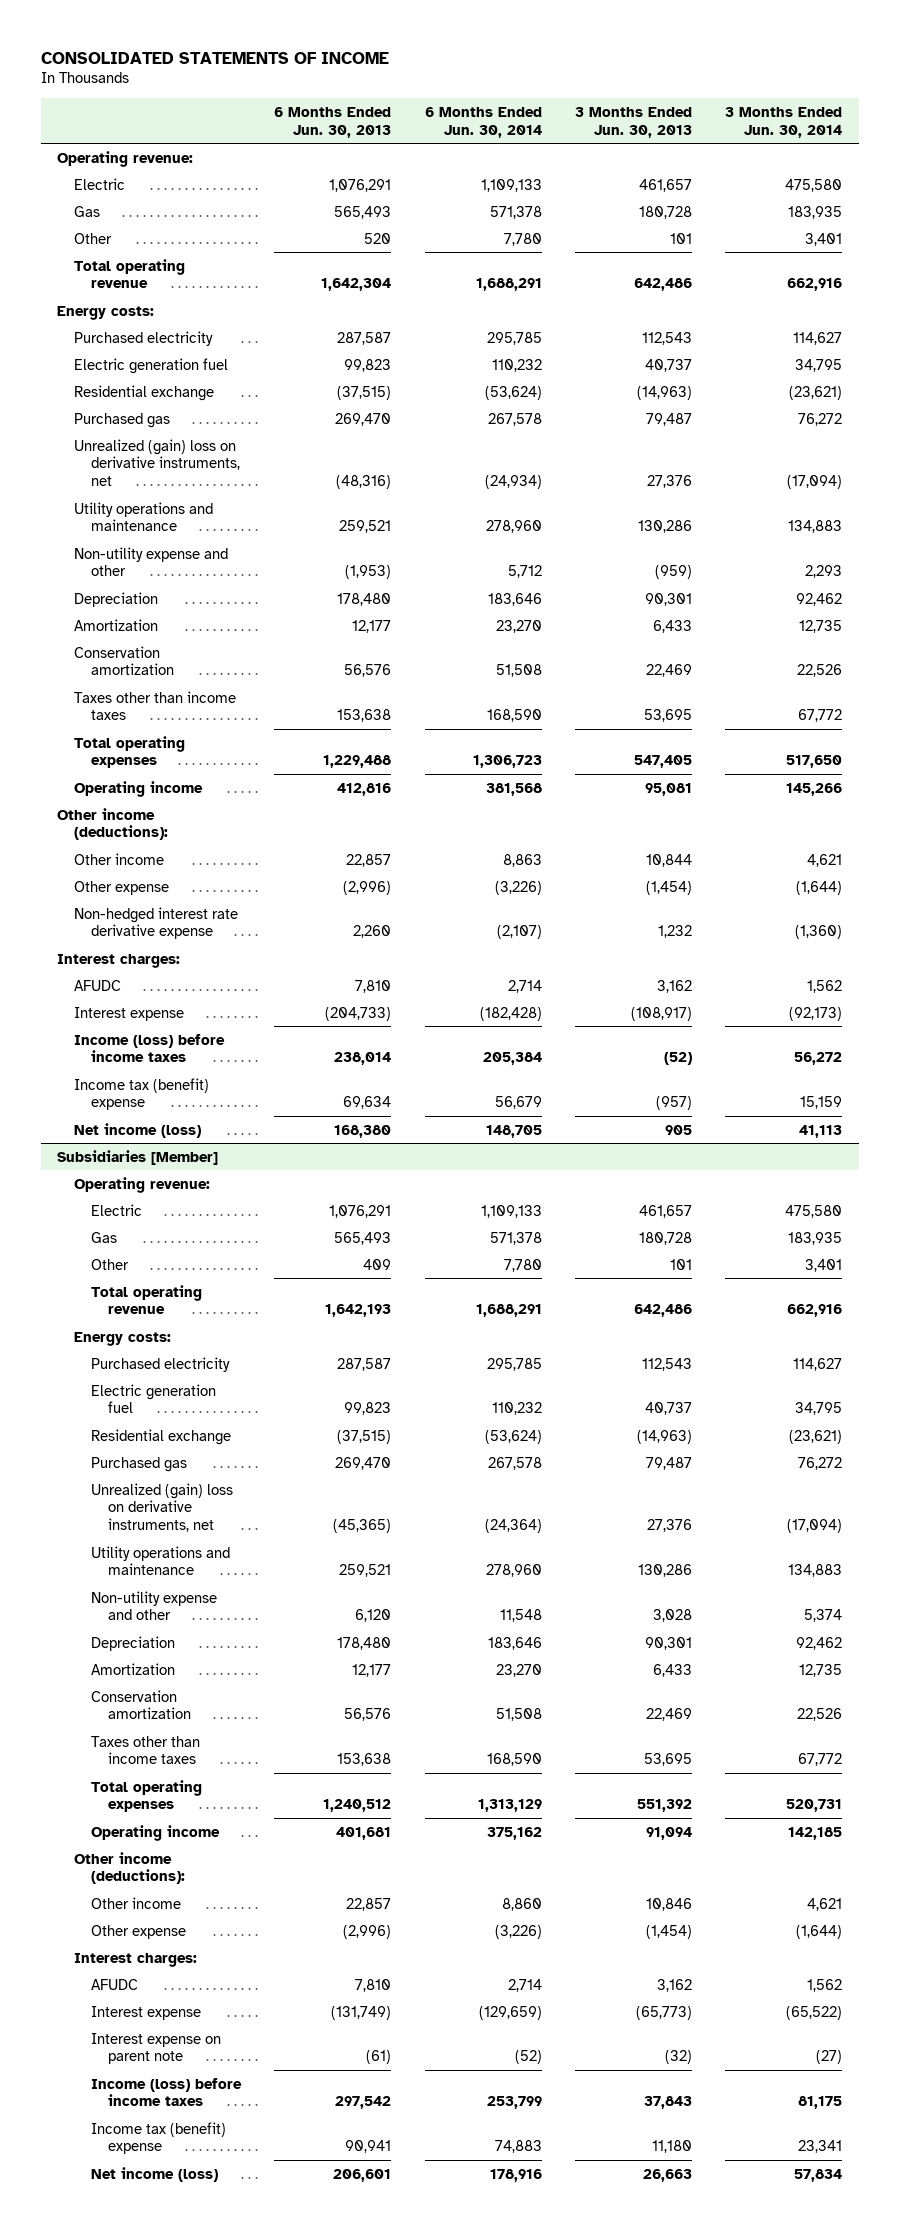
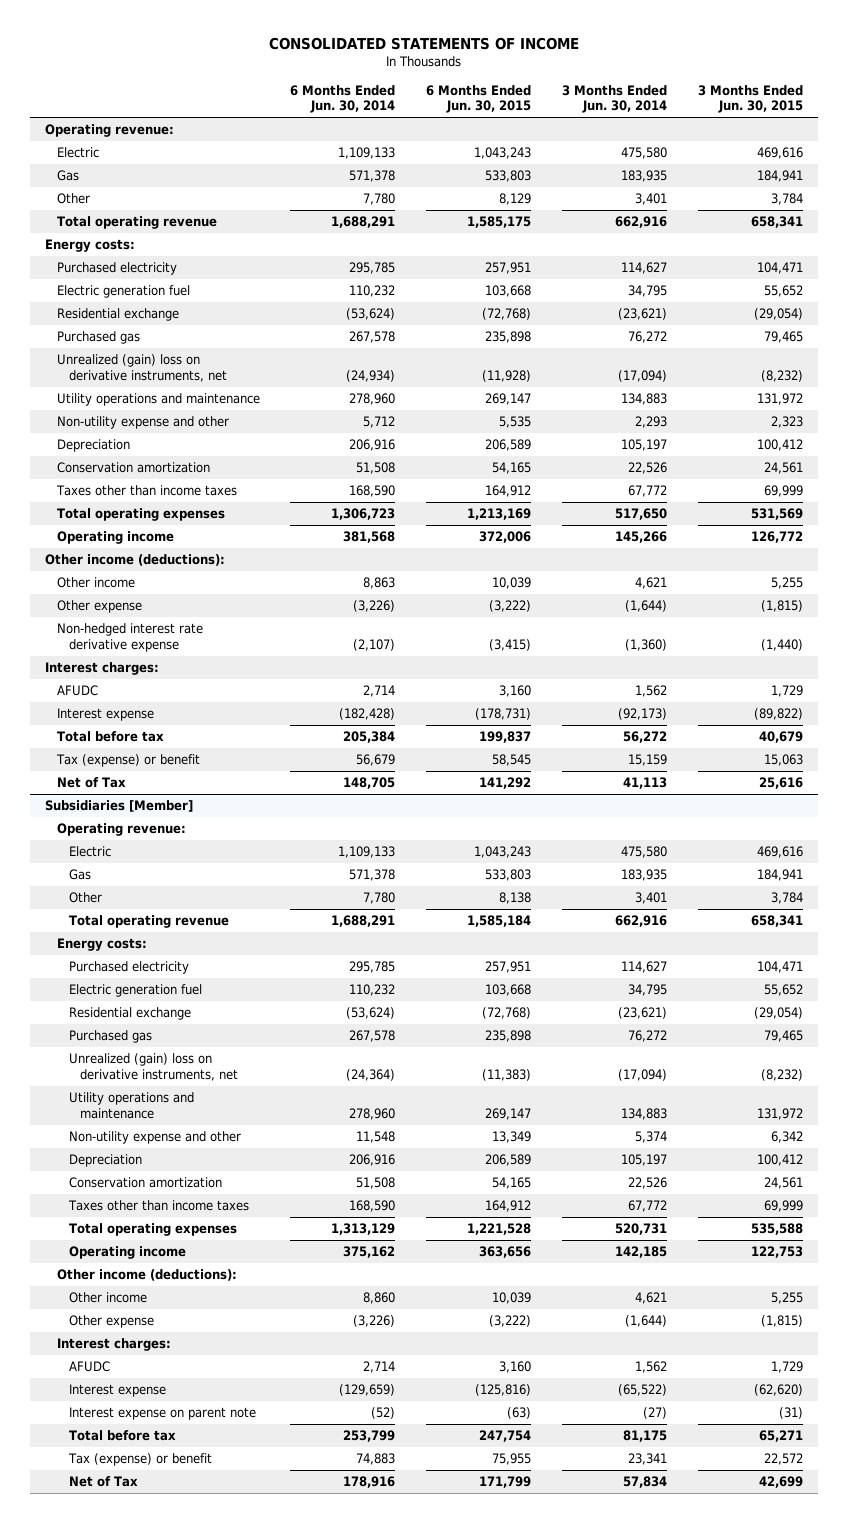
[274,106,392,138] 6 Months Ended Jun. 30, 2013 -> none
[574,106,692,138] 3 Months Ended Jun. 30, 2013 -> none
none -> [426,84,532,114] 6 Months Ended Jun. 30, 2015
none -> [697,84,803,114] 3 Months Ended Jun. 30, 2015
[74,618,159,631] Amortization -> none
[487,592,542,606] 183,646 -> [349,439,396,452] 206,916
[795,592,842,606] 92,462 -> [620,439,667,452] 105,197
[74,1033,226,1063] Income (loss) before income taxes -> [56,731,164,743] Total before tax
[74,1077,210,1111] Income tax (benefit) expense -> [55,754,200,768] Tax (expense) or benefit
[74,1122,202,1138] Net income (loss) -> [56,777,126,789] Net of Tax
[91,1662,176,1675] Amortization -> none
[487,1636,542,1650] 183,646 -> [349,1154,396,1167] 206,916
[795,1636,842,1650] 92,462 -> [620,1154,667,1167] 105,197
[91,2077,243,2107] Income (loss) before income taxes -> [68,1430,176,1442] Total before tax
[91,2121,227,2155] Income tax (benefit) expense -> [67,1453,212,1467] Tax (expense) or benefit
[91,2166,219,2182] Net income (loss) -> [68,1476,138,1488] Net of Tax

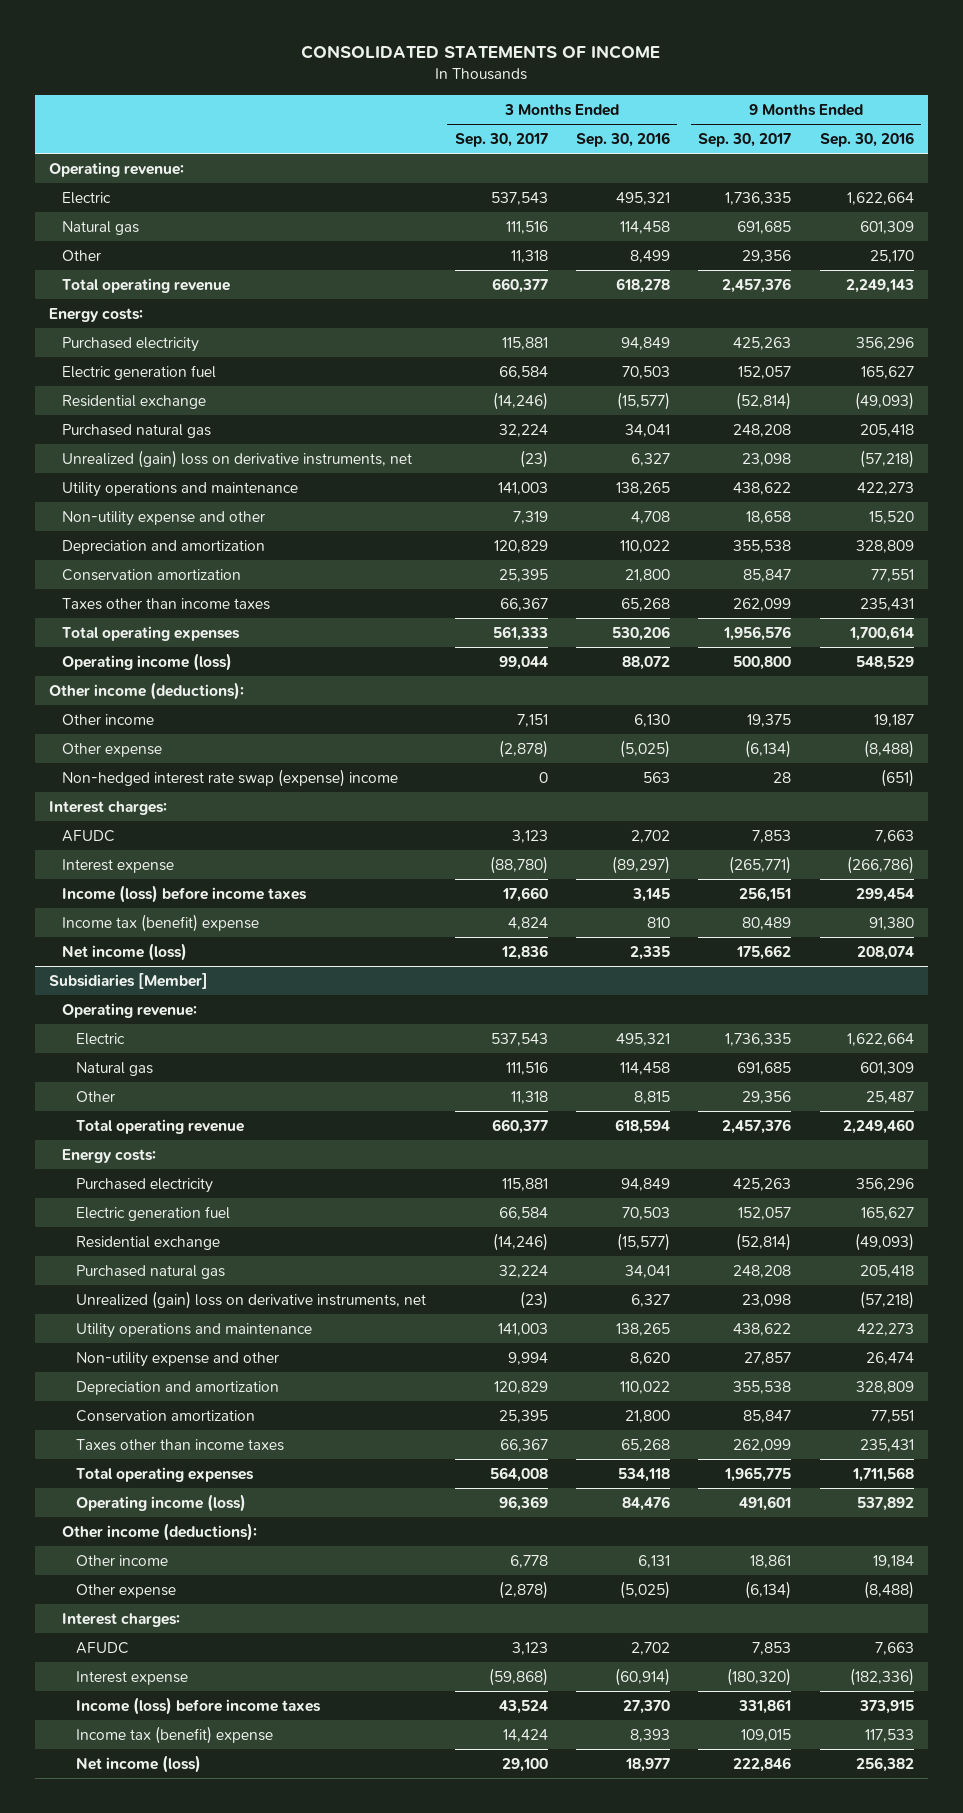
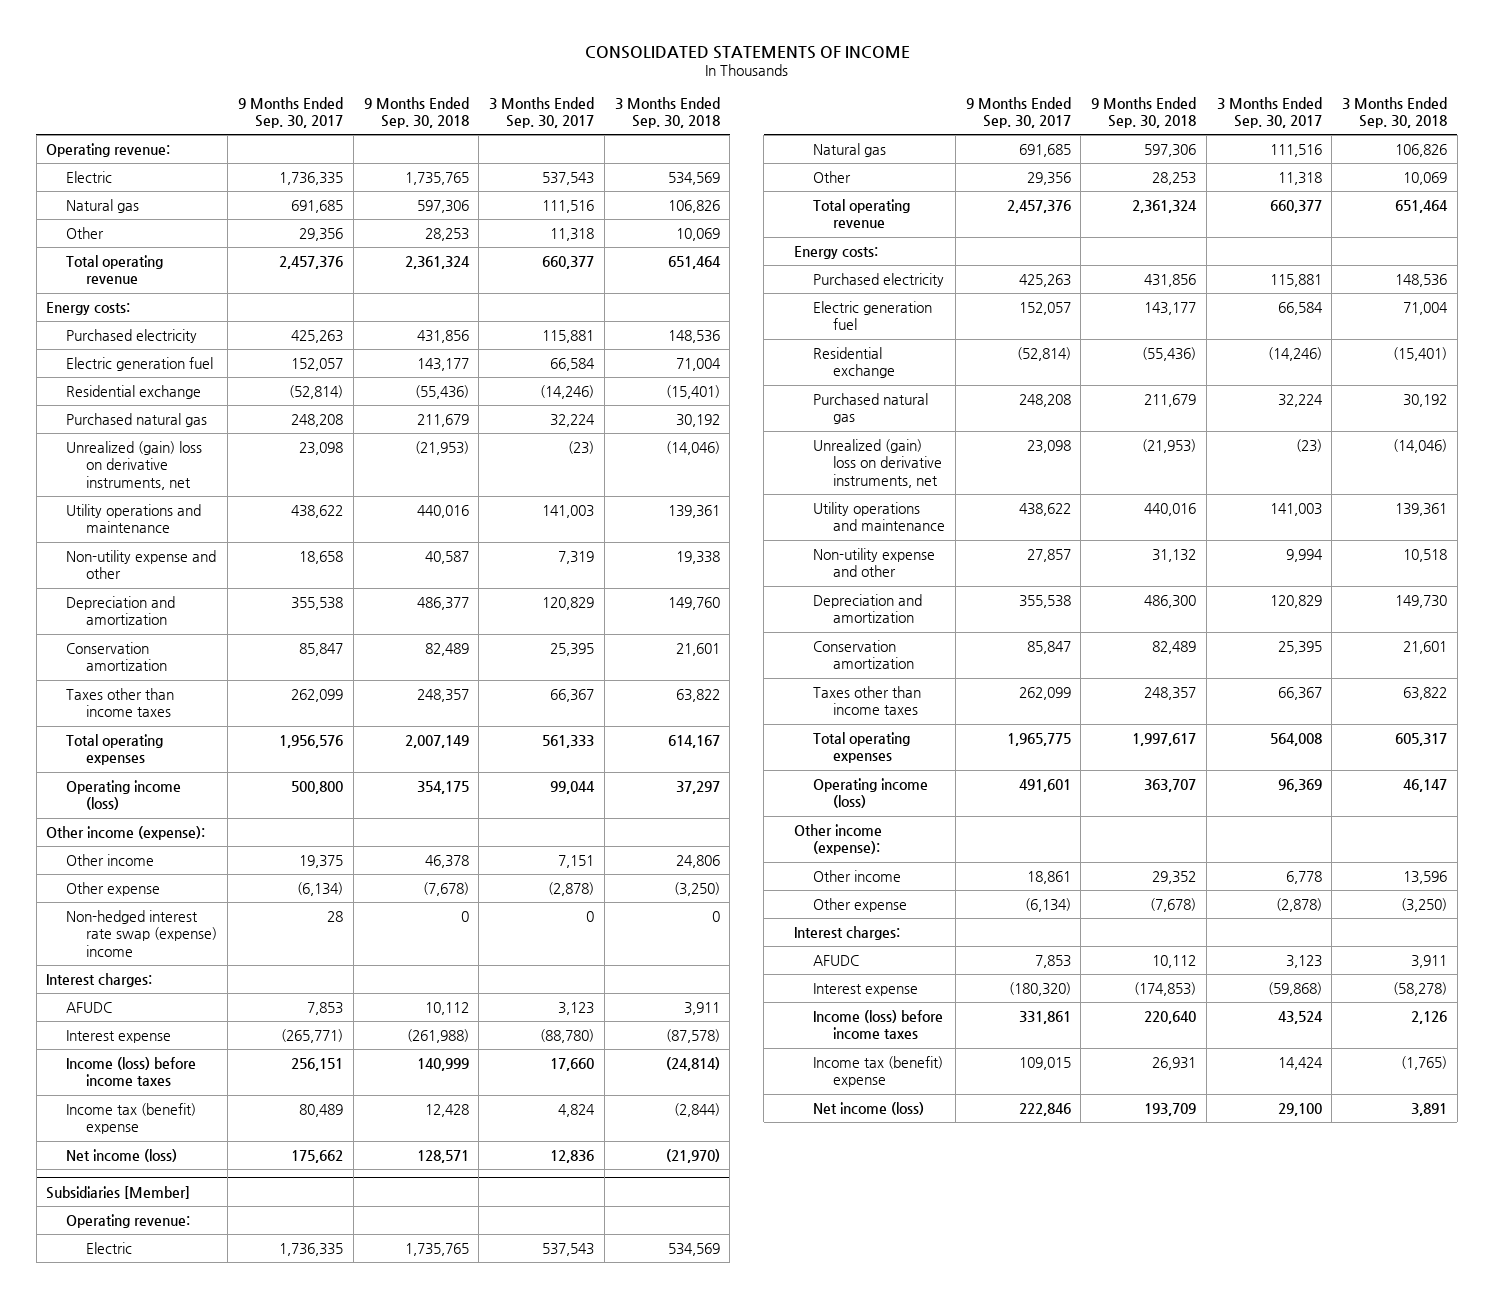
[575,132,670,148] Sep. 30, 2016 -> none
[819,132,914,148] Sep. 30, 2016 -> none
none -> [363,96,469,129] 9 Months Ended Sep. 30, 2018
none -> [614,96,720,129] 3 Months Ended Sep. 30, 2018
[48,681,244,700] Other income (deductions): -> [46,825,206,840] Other income (expense):
[62,1522,258,1541] Other income (deductions): -> [793,823,882,856] Other income (expense):

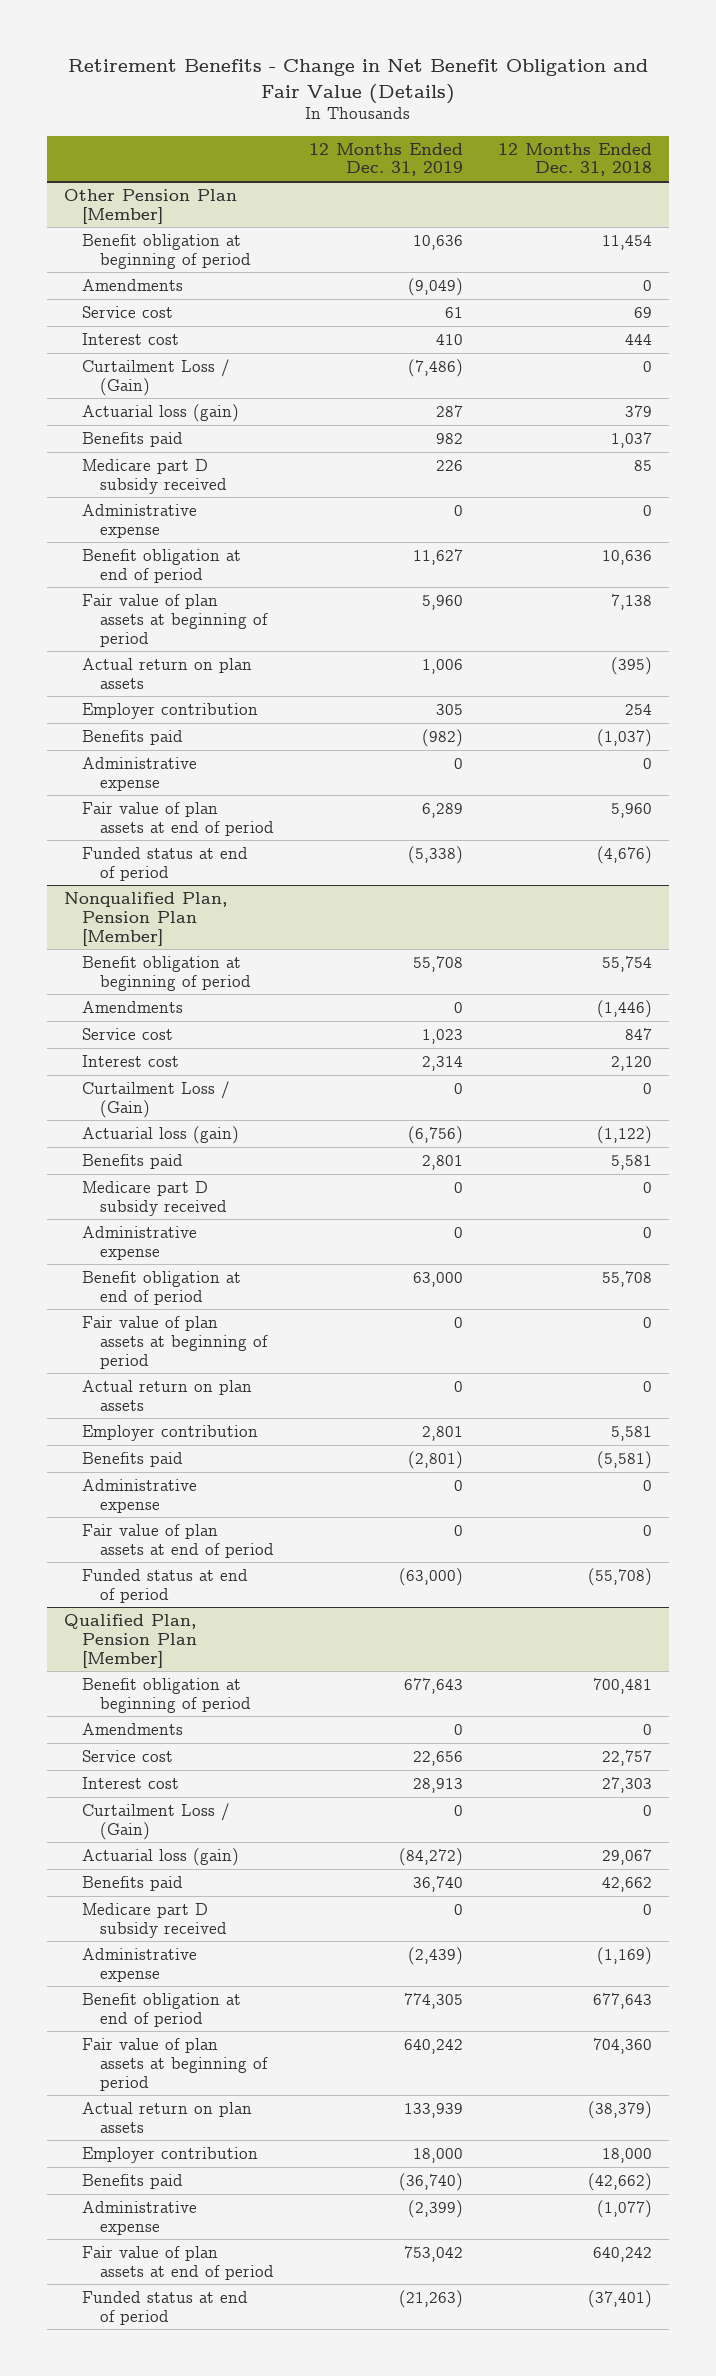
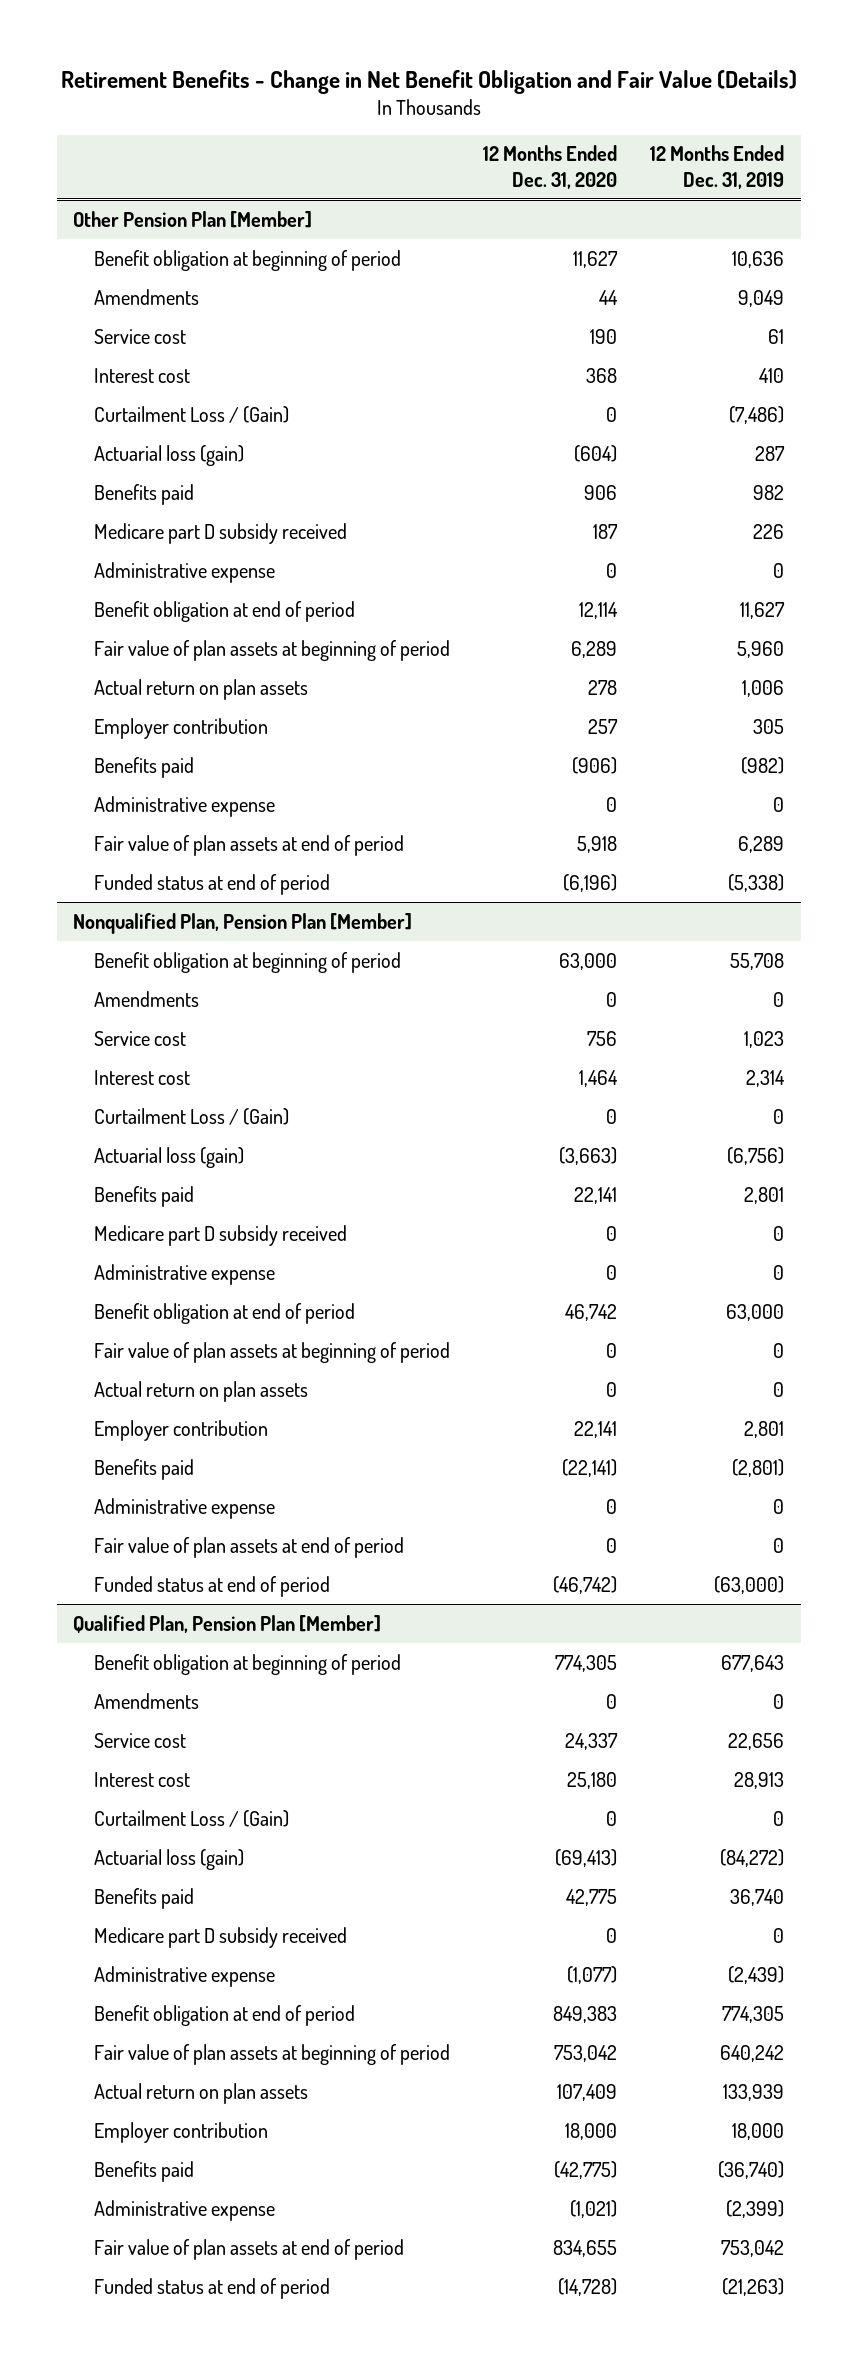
[497,142,652,177] 12 Months Ended Dec. 31, 2018 -> none
none -> [483,145,618,189] 12 Months Ended Dec. 31, 2020
[407,277,463,296] (9,049) -> [738,289,785,307] 9,049

